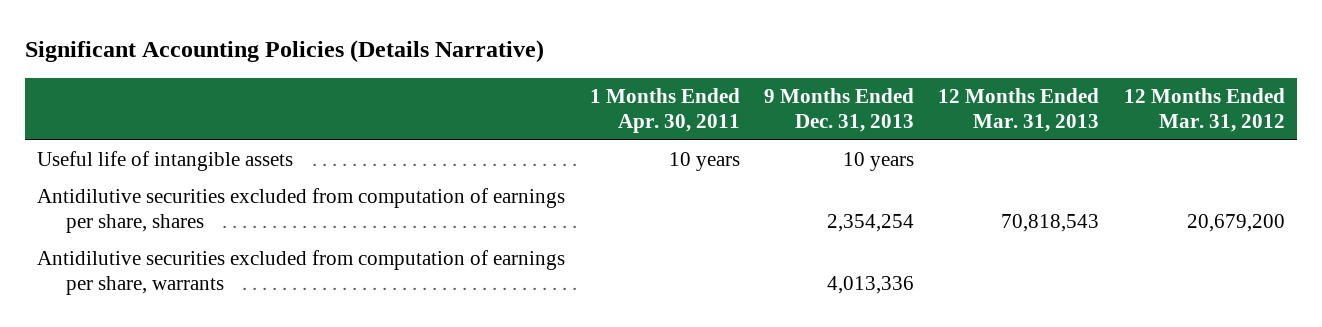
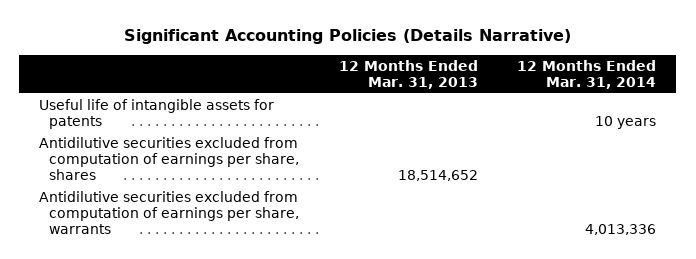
[589,88,740,134] 1 Months Ended Apr. 30, 2011 -> none
[763,88,914,133] 9 Months Ended Dec. 31, 2013 -> none
[1123,88,1285,133] 12 Months Ended Mar. 31, 2012 -> none
none -> [517,59,657,89] 12 Months Ended Mar. 31, 2014
[37,151,294,172] Useful life of intangible assets -> [39,98,275,129] Useful life of intangible assets for patents
[1001,214,1100,233] 70,818,543 -> [397,170,478,182] 18,514,652

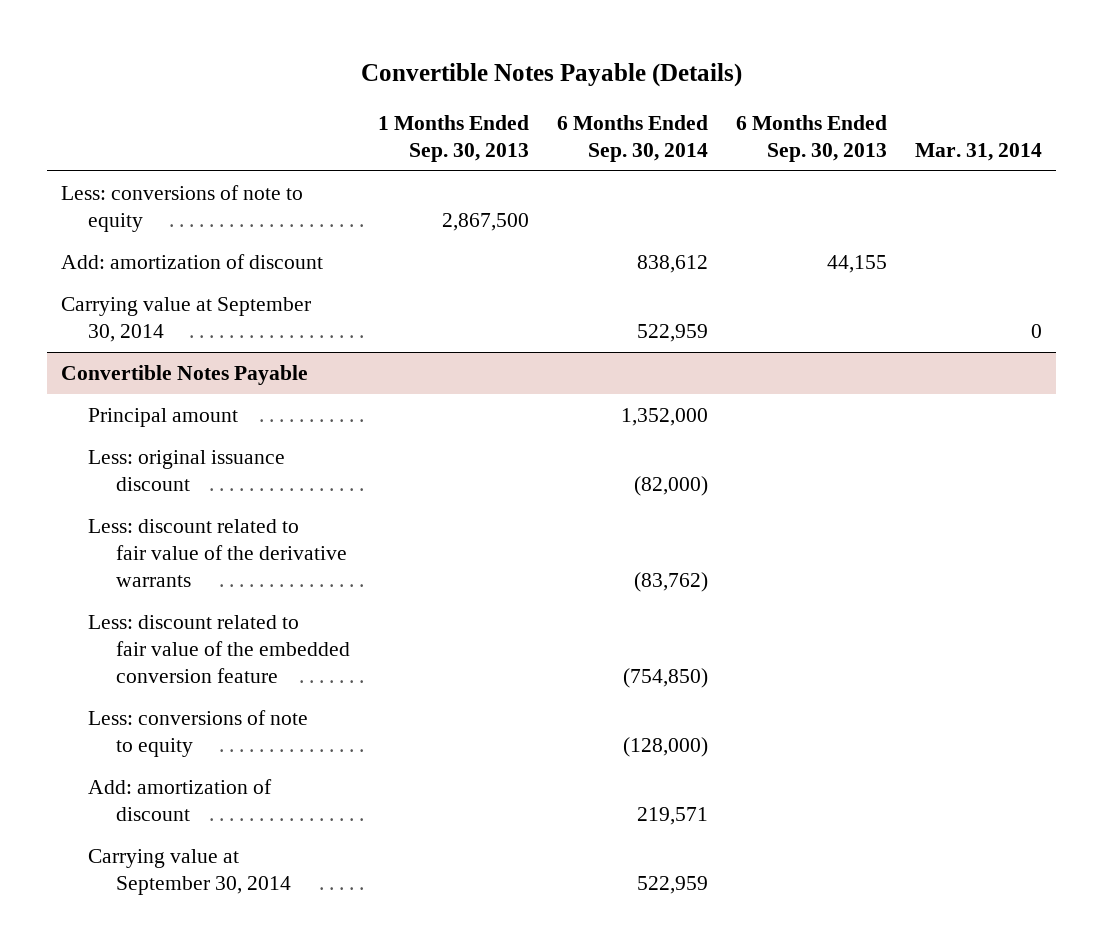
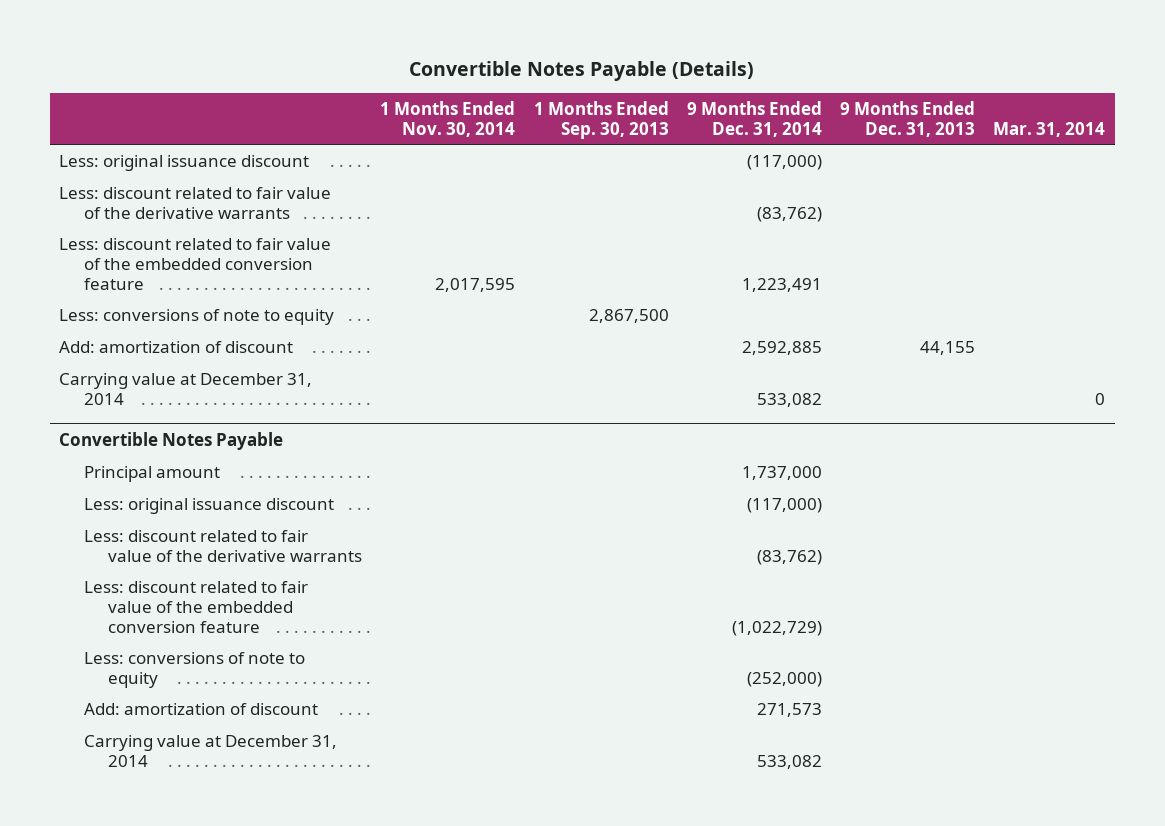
[556,115,708,162] 6 Months Ended Sep. 30, 2014 -> none
[736,115,888,162] 6 Months Ended Sep. 30, 2013 -> none
none -> [380,100,516,137] 1 Months Ended Nov. 30, 2014
none -> [686,100,822,137] 9 Months Ended Dec. 31, 2014
none -> [840,100,976,137] 9 Months Ended Dec. 31, 2013
none -> [59,154,310,171] Less: original issuance discount
none -> [59,186,332,219] Less: discount related to fair value of the derivative warrants
none -> [59,237,332,290] Less: discount related to fair value of the embedded conversion feature
[61,296,312,342] Carrying value at September 30, 2014 -> [59,372,313,405] Carrying value at December 31, 2014
[88,848,291,895] Carrying value at September 30, 2014 -> [83,734,337,767] Carrying value at December 31, 2014

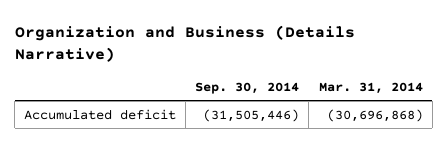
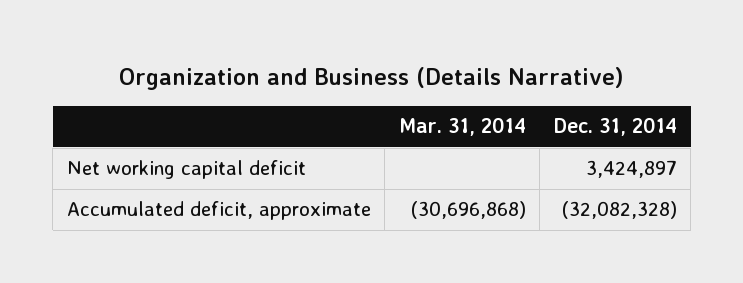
[195,81,300,94] Sep. 30, 2014 -> none
none -> [553,117,677,137] Dec. 31, 2014
none -> [66,160,306,180] Net working capital deficit
[24,108,177,120] Accumulated deficit -> [66,201,371,221] Accumulated deficit, approximate

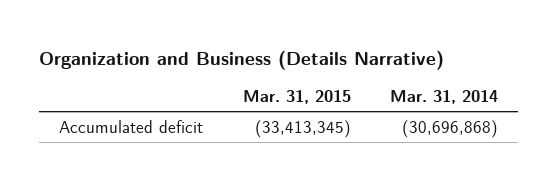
[553,117,677,137] Dec. 31, 2014 -> none
none -> [242,90,351,105] Mar. 31, 2015
[66,160,306,180] Net working capital deficit -> none
[66,201,371,221] Accumulated deficit, approximate -> [59,119,204,133] Accumulated deficit

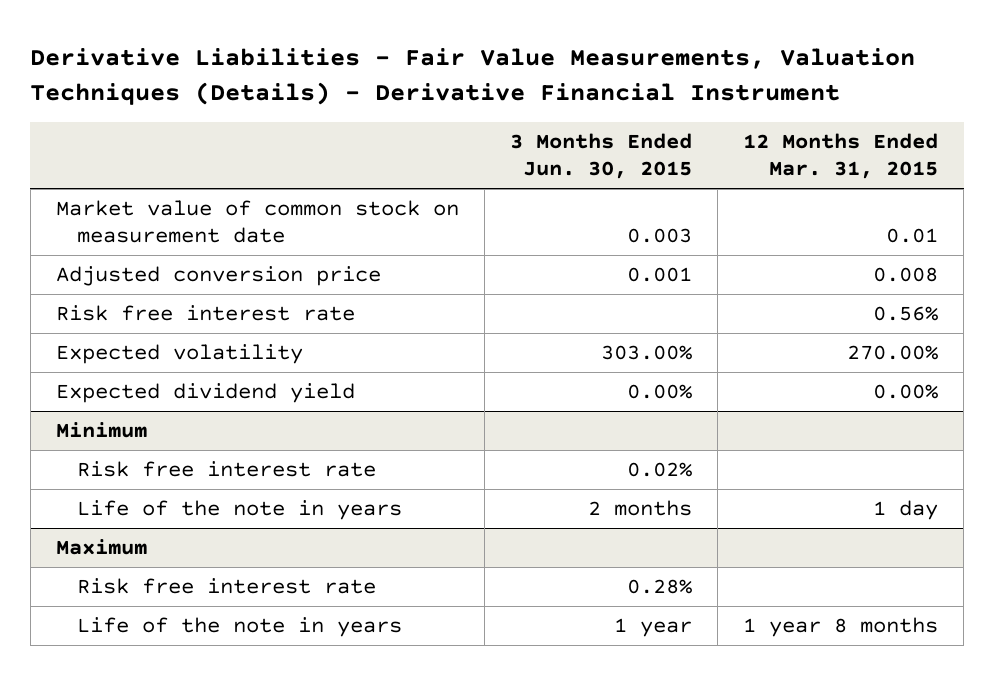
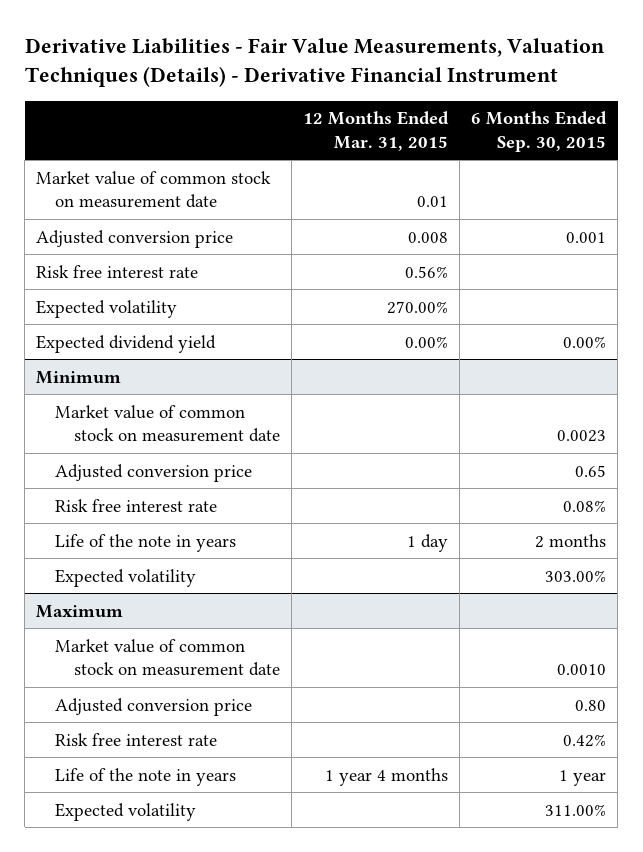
[509,133,692,180] 3 Months Ended Jun. 30, 2015 -> none
none -> [471,111,608,152] 6 Months Ended Sep. 30, 2015
none -> [55,404,280,443] Market value of common stock on measurement date
none -> [55,463,253,482] Adjusted conversion price
none -> [55,568,197,587] Expected volatility
none -> [55,638,280,677] Market value of common stock on measurement date
none -> [55,697,253,716] Adjusted conversion price
[743,617,939,638] 1 year 8 months -> [324,767,448,786] 1 year 4 months
none -> [55,802,197,821] Expected volatility

